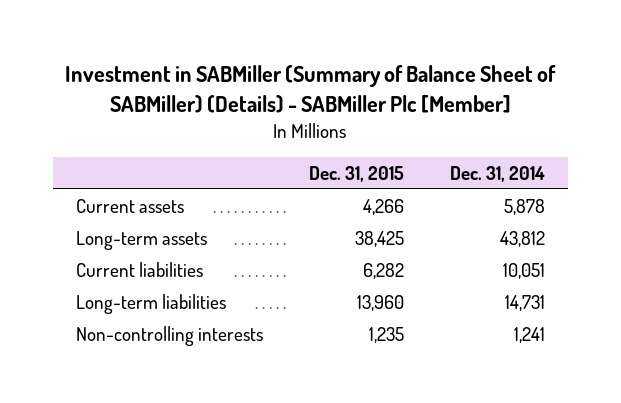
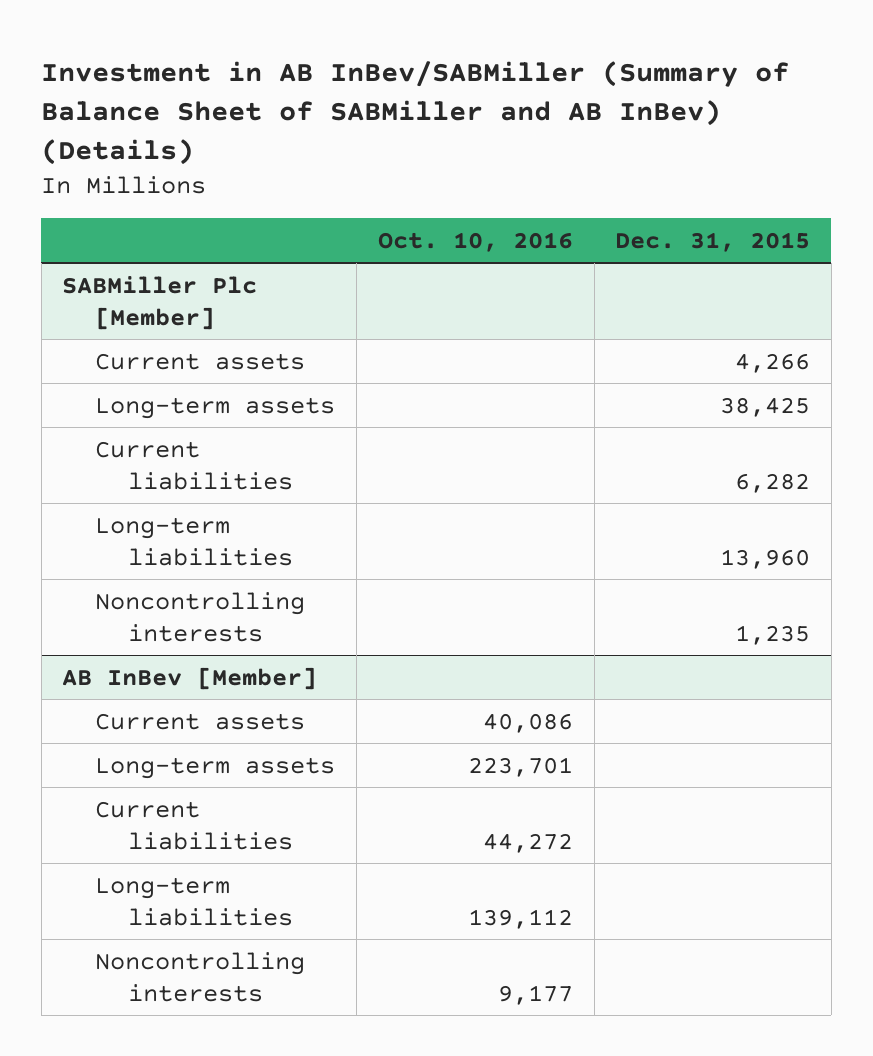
[65,65,557,114] Investment in SABMiller (Summary of Balance Sheet of SABMiller) (Details) - SABMiller Plc [Member] -> [41,60,790,165] Investment in AB InBev/SABMiller (Summary of Balance Sheet of SABMiller and AB InBev) (Details)
[449,165,545,182] Dec. 31, 2014 -> none
none -> [377,231,573,252] Oct. 10, 2016
none -> [62,275,258,330] SABMiller Plc [Member]
[75,325,263,346] Non-controlling interests -> [95,591,306,642] Noncontrolling interests
none -> [62,666,318,690] AB InBev [Member]
none -> [95,712,306,730] Current assets
none -> [95,756,336,779] Long-term assets
none -> [95,800,294,850] Current liabilities
none -> [95,876,294,926] Long-term liabilities
none -> [95,951,306,1002] Noncontrolling interests

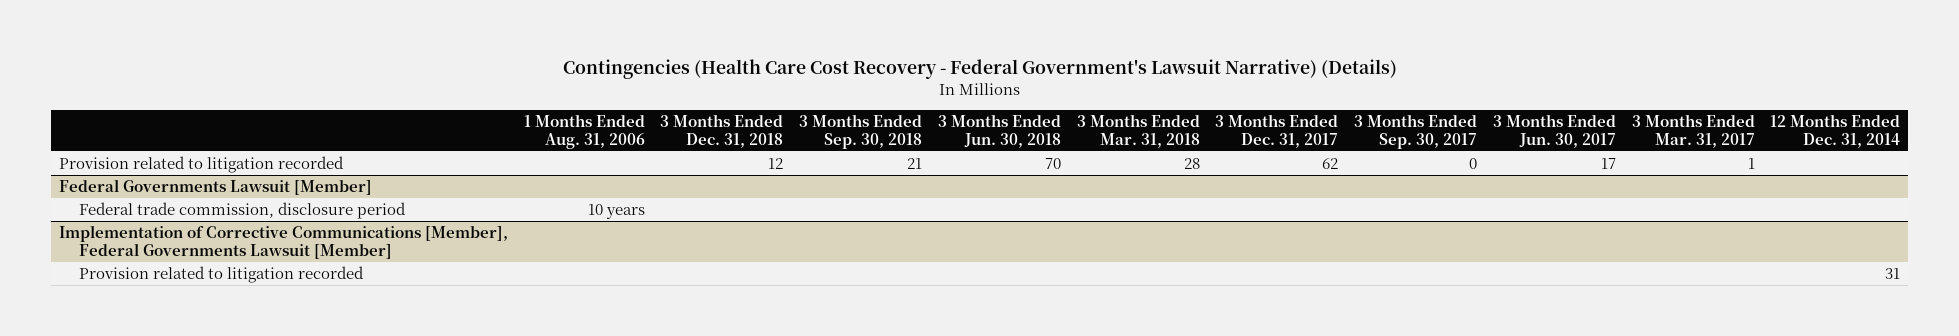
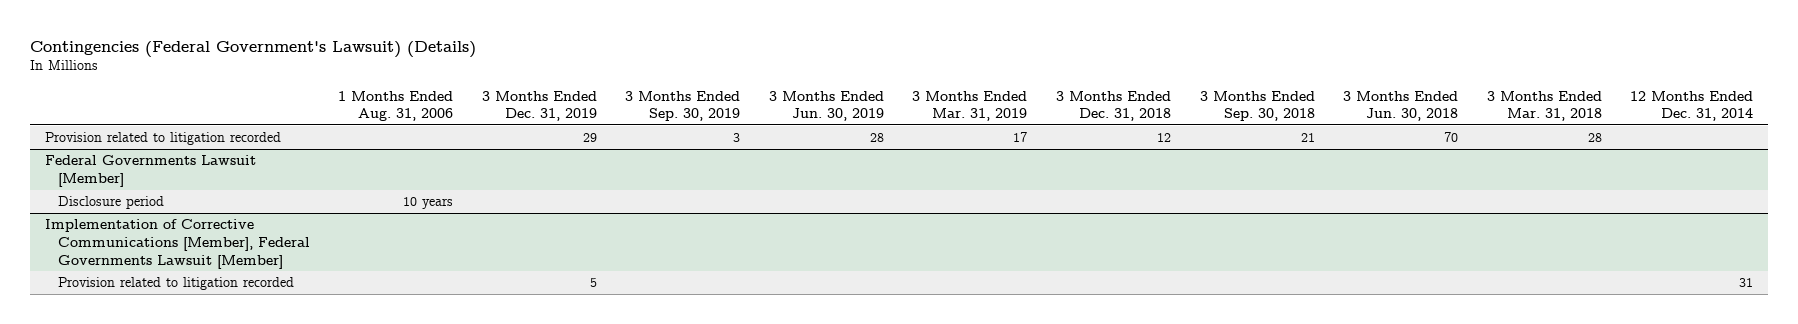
[562,59,1397,80] Contingencies (Health Care Cost Recovery - Federal Government's Lawsuit Narrative) (Details) -> [30,40,477,58] Contingencies (Federal Government's Lawsuit) (Details)
[1215,113,1339,148] 3 Months Ended Dec. 31, 2017 -> none
[1354,113,1478,149] 3 Months Ended Sep. 30, 2017 -> none
[1492,113,1616,148] 3 Months Ended Jun. 30, 2017 -> none
[1631,113,1755,148] 3 Months Ended Mar. 31, 2017 -> none
none -> [481,90,597,122] 3 Months Ended Dec. 31, 2019
none -> [625,90,741,122] 3 Months Ended Sep. 30, 2019
none -> [768,90,884,122] 3 Months Ended Jun. 30, 2019
none -> [912,90,1028,122] 3 Months Ended Mar. 31, 2019
[79,202,407,220] Federal trade commission, disclosure period -> [57,196,164,210] Disclosure period

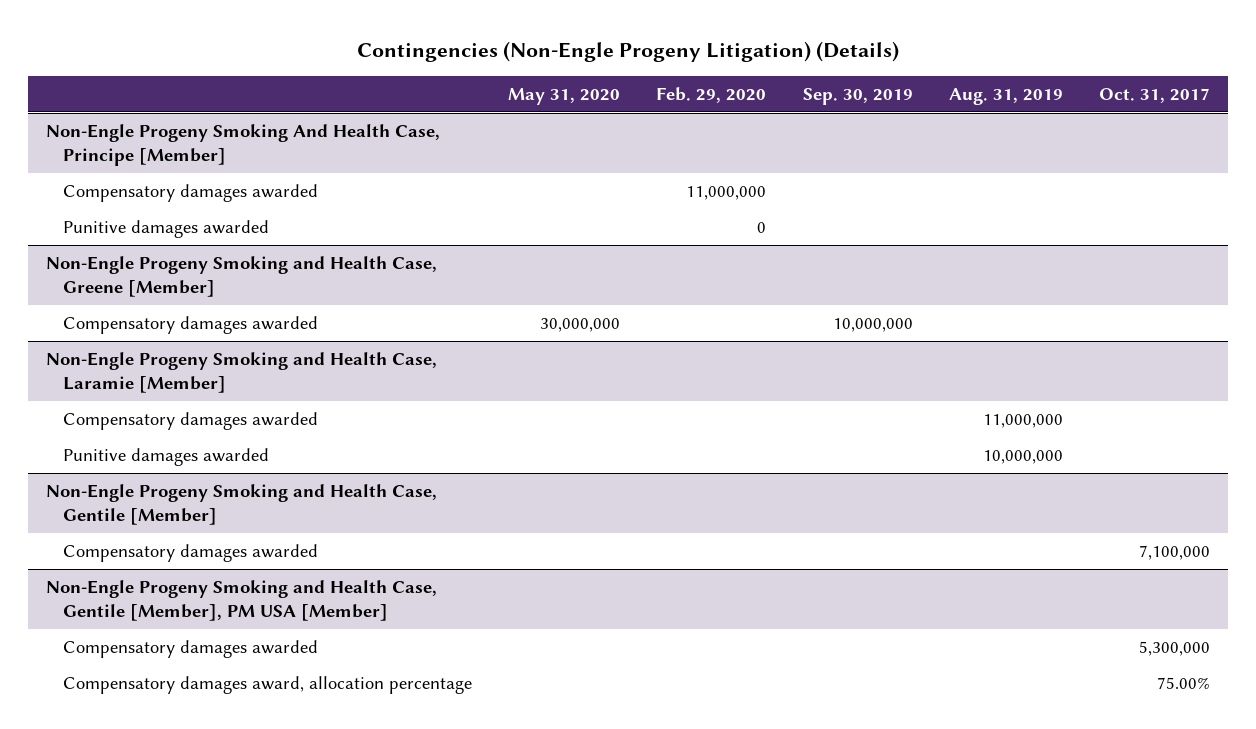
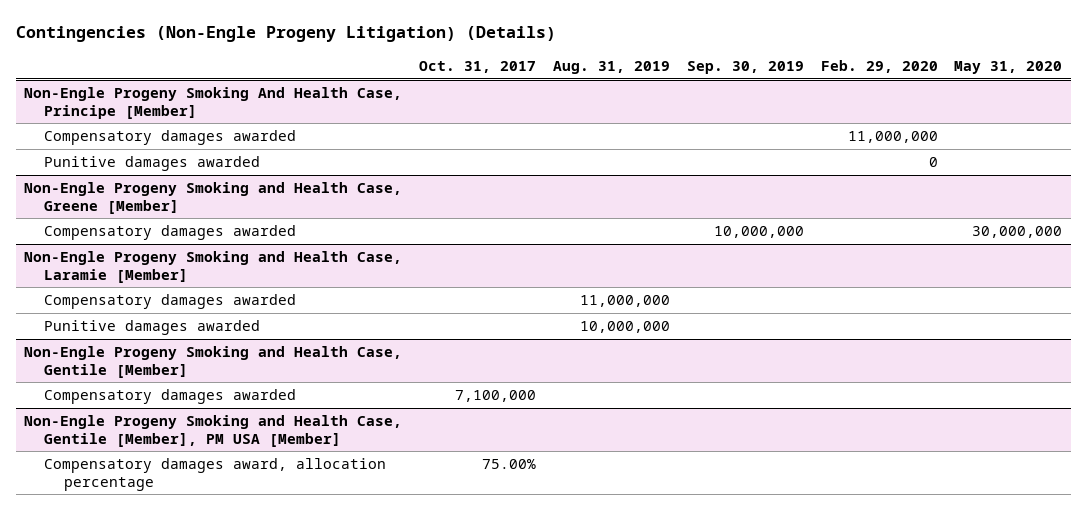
[63,640,319,659] Compensatory damages awarded -> none

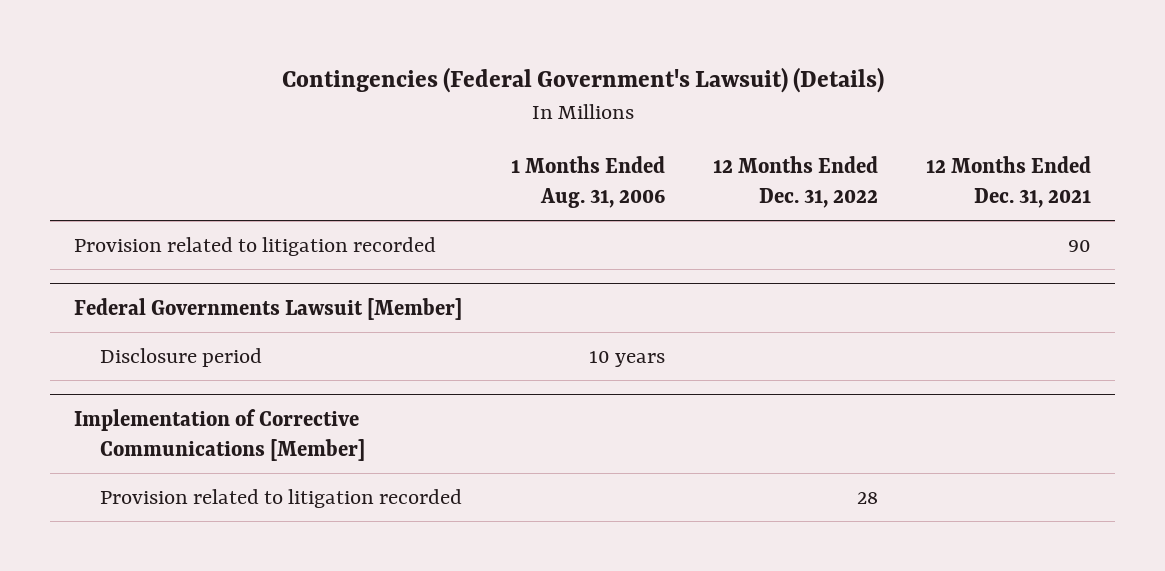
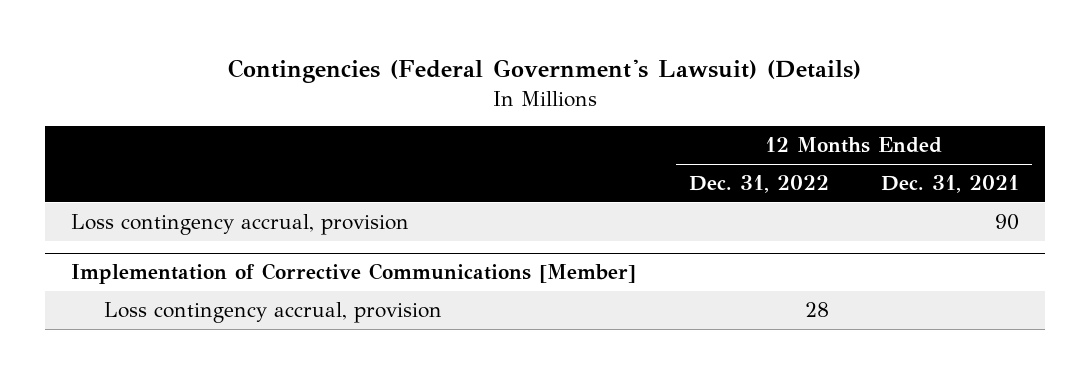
[510,155,665,208] 1 Months Ended Aug. 31, 2006 -> none
[74,297,463,320] Federal Governments Lawsuit [Member] -> none
[100,347,263,367] Disclosure period -> none
[74,236,437,256] Provision related to litigation recorded -> [71,214,410,236] Loss contingency accrual, provision
[100,488,463,508] Provision related to litigation recorded -> [103,302,442,324] Loss contingency accrual, provision

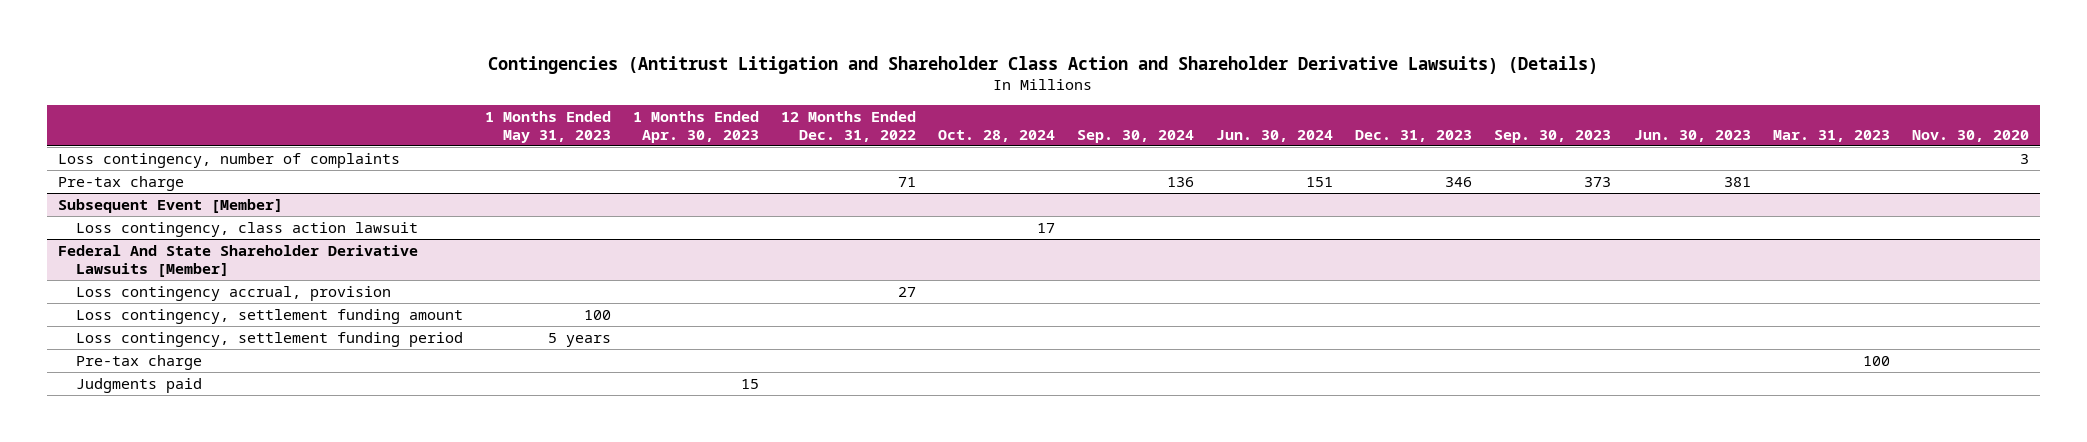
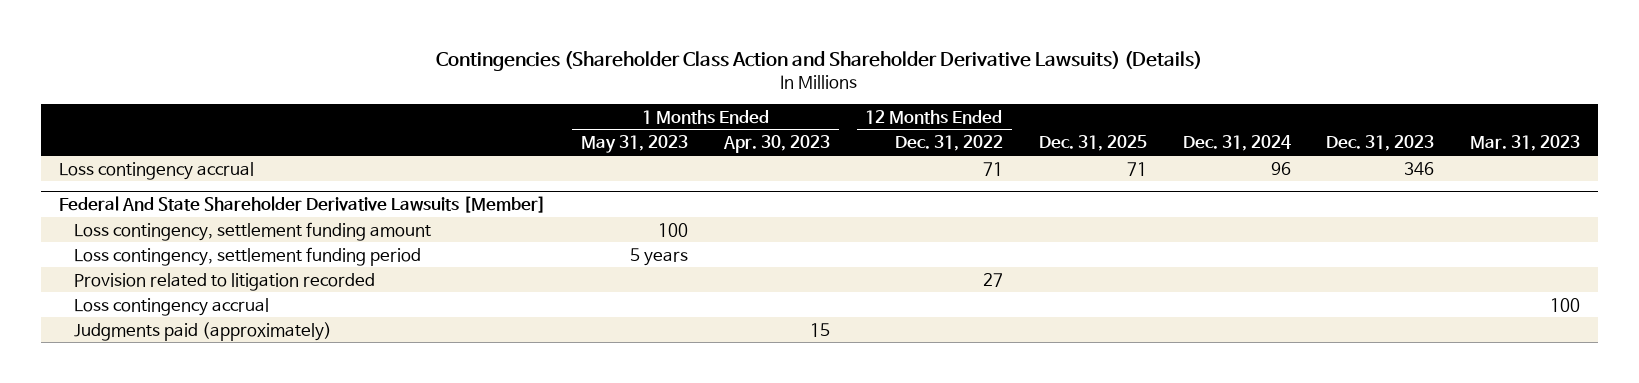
[488,56,1599,75] Contingencies (Antitrust Litigation and Shareholder Class Action and Shareholder Derivative Lawsuits) (Details) -> [436,50,1203,71] Contingencies (Shareholder Class Action and Shareholder Derivative Lawsuits) (Details)
[937,129,1055,142] Oct. 28, 2024 -> none
[1077,129,1195,143] Sep. 30, 2024 -> none
[1216,129,1334,142] Jun. 30, 2024 -> none
[1494,129,1612,143] Sep. 30, 2023 -> none
[1633,129,1751,142] Jun. 30, 2023 -> none
[1911,129,2029,142] Nov. 30, 2020 -> none
none -> [1038,135,1147,152] Dec. 31, 2025
none -> [1182,135,1291,152] Dec. 31, 2024
[58,152,401,168] Loss contingency, number of complaints -> none
[58,198,284,213] Subsequent Event [Member] -> none
[75,221,418,237] Loss contingency, class action lawsuit -> none
[58,175,185,191] Pre-tax charge -> [58,161,254,180] Loss contingency accrual
[75,285,391,301] Loss contingency accrual, provision -> none
none -> [74,272,376,291] Provision related to litigation recorded
[75,354,202,370] Pre-tax charge -> [74,297,270,316] Loss contingency accrual
[75,377,202,393] Judgments paid -> [74,321,333,341] Judgments paid (approximately)

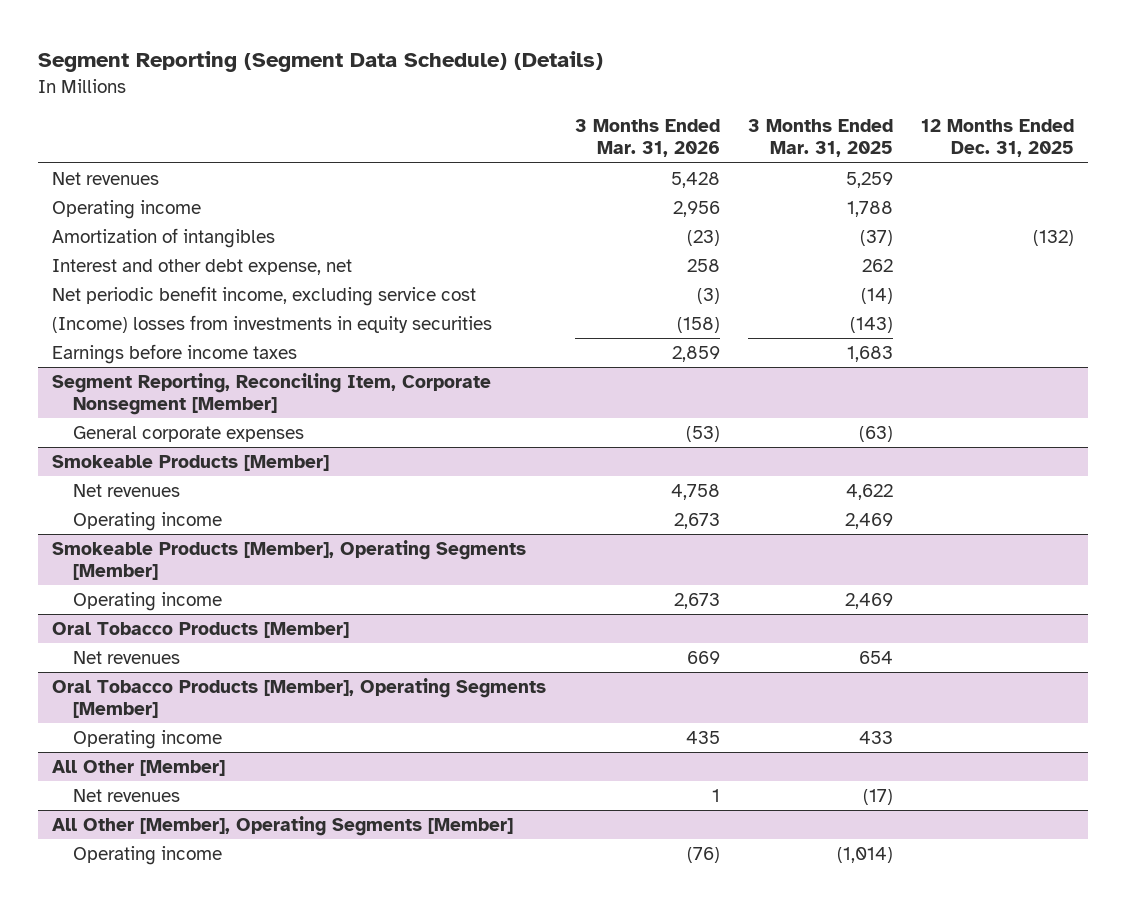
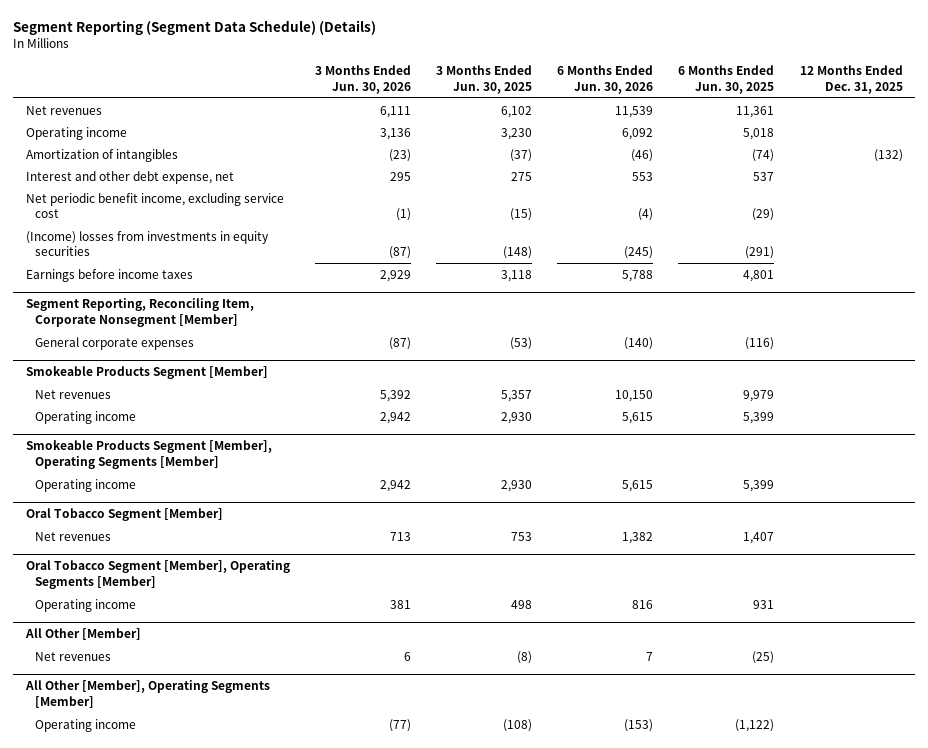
[574,119,720,158] 3 Months Ended Mar. 31, 2026 -> none
[747,119,893,158] 3 Months Ended Mar. 31, 2025 -> none
none -> [314,65,411,94] 3 Months Ended Jun. 30, 2026
none -> [436,65,533,94] 3 Months Ended Jun. 30, 2025
none -> [557,65,654,94] 6 Months Ended Jun. 30, 2026
none -> [678,65,775,94] 6 Months Ended Jun. 30, 2025
[52,454,330,471] Smokeable Products [Member] -> [25,366,268,380] Smokeable Products Segment [Member]
[52,539,527,580] Smokeable Products [Member], Operating Segments [Member] -> [25,440,272,469] Smokeable Products Segment [Member], Operating Segments [Member]
[52,621,350,638] Oral Tobacco Products [Member] -> [25,508,223,522] Oral Tobacco Segment [Member]
[52,677,547,718] Oral Tobacco Products [Member], Operating Segments [Member] -> [25,560,290,589] Oral Tobacco Segment [Member], Operating Segments [Member]

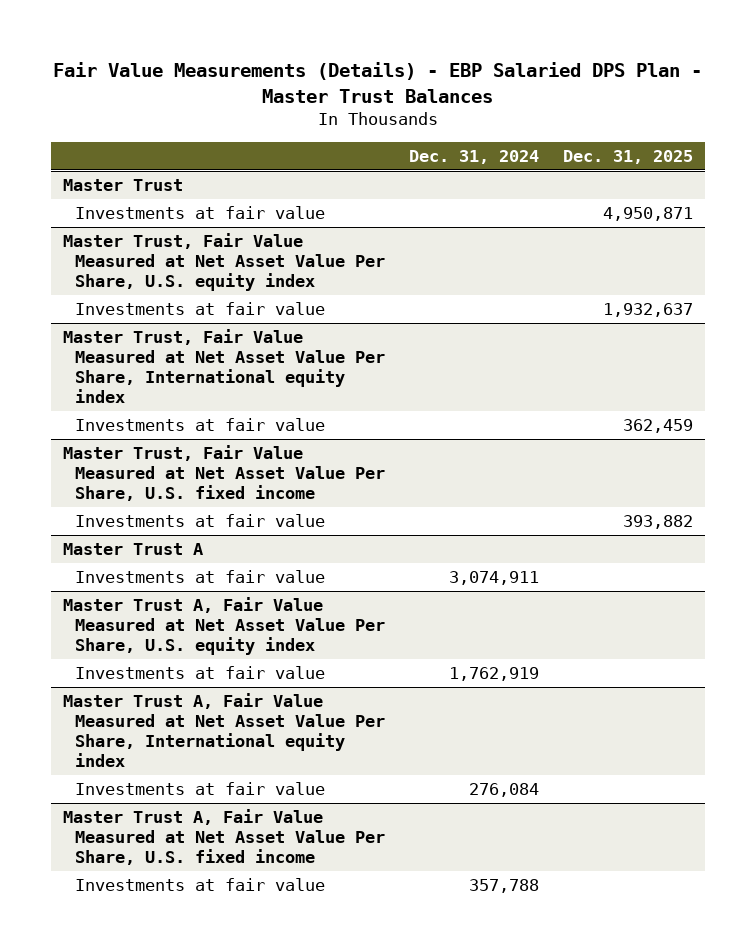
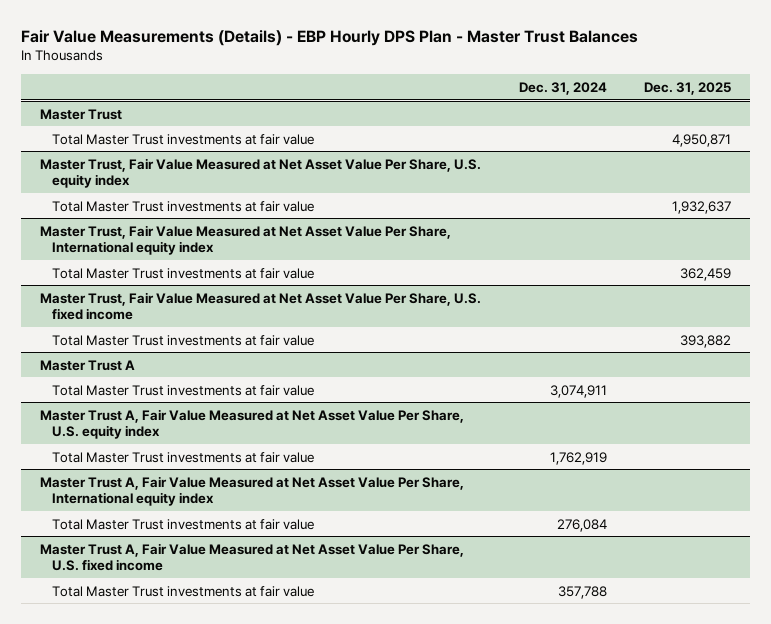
[53,62,703,103] Fair Value Measurements (Details) - EBP Salaried DPS Plan - Master Trust Balances -> [20,29,638,46] Fair Value Measurements (Details) - EBP Hourly DPS Plan - Master Trust Balances
[75,206,326,220] Investments at fair value -> [52,133,315,145] Total Master Trust investments at fair value
[75,302,326,316] Investments at fair value -> [52,200,315,212] Total Master Trust investments at fair value
[75,418,326,432] Investments at fair value -> [52,267,315,279] Total Master Trust investments at fair value
[75,514,326,528] Investments at fair value -> [52,334,315,346] Total Master Trust investments at fair value
[75,570,326,584] Investments at fair value -> [52,384,315,396] Total Master Trust investments at fair value
[75,666,326,680] Investments at fair value -> [52,451,315,463] Total Master Trust investments at fair value
[75,782,326,796] Investments at fair value -> [52,518,315,530] Total Master Trust investments at fair value
[75,878,326,892] Investments at fair value -> [52,585,315,597] Total Master Trust investments at fair value

